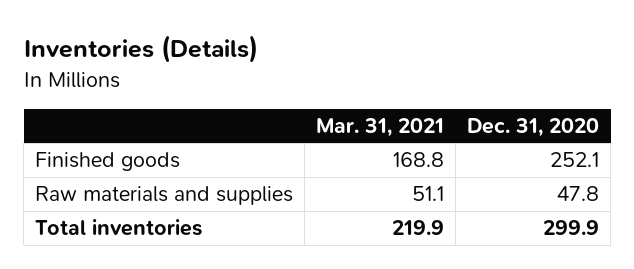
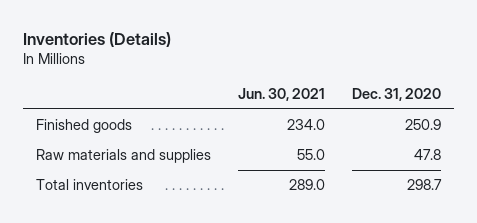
[316,117,445,137] Mar. 31, 2021 -> none
none -> [237,87,325,101] Jun. 30, 2021
[550,152,600,168] 252.1 -> [404,119,441,131] 250.9
[543,220,600,236] 299.9 -> [406,179,442,191] 298.7

